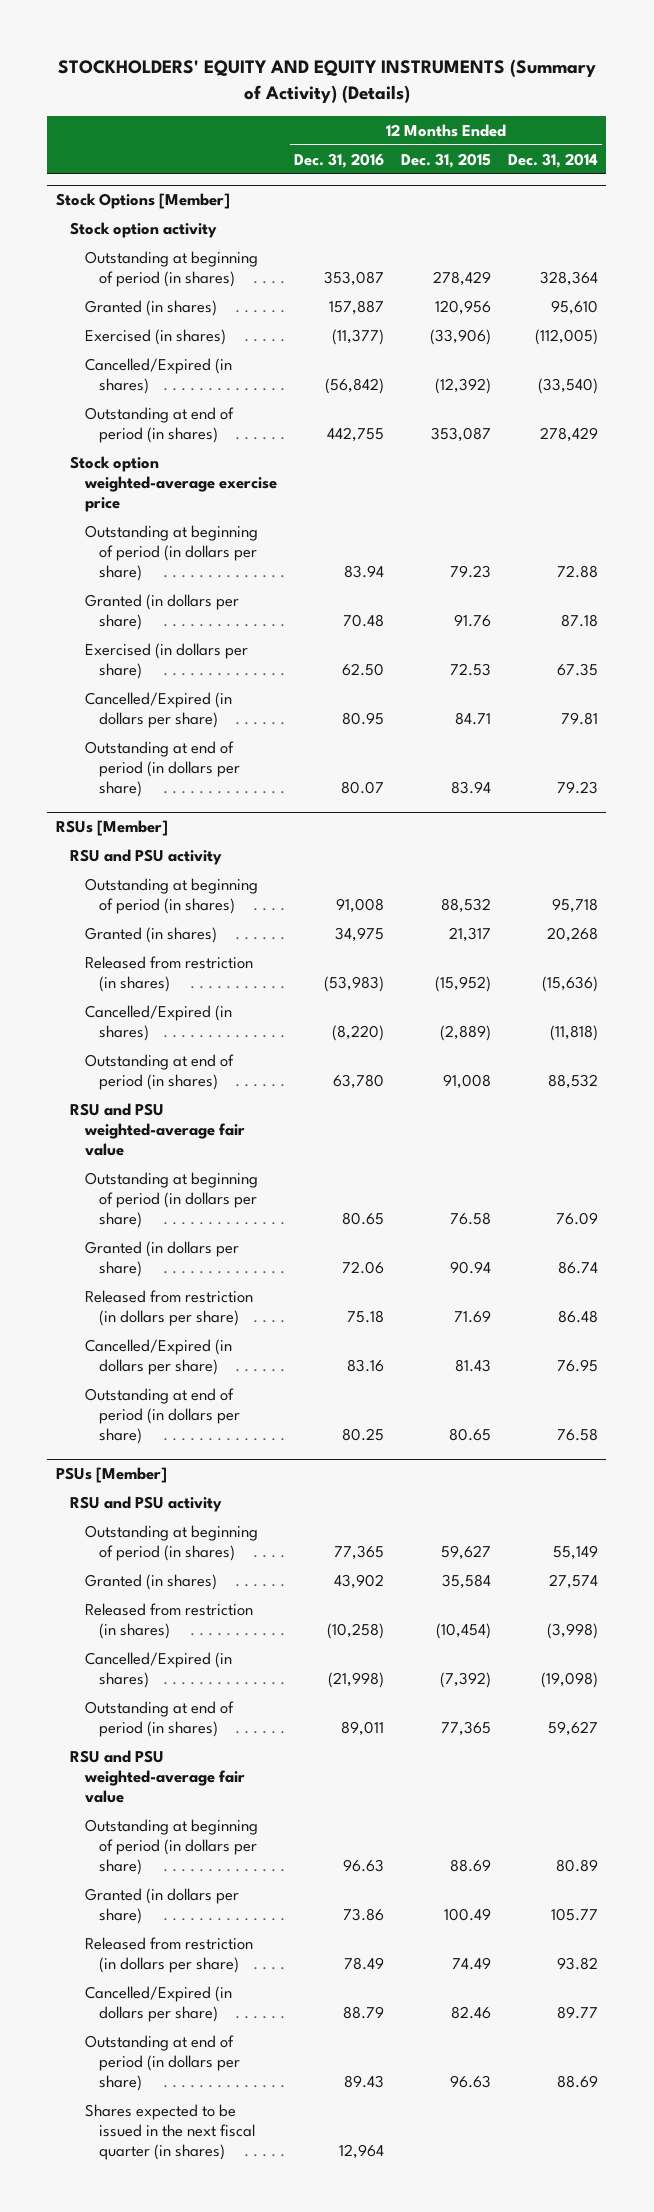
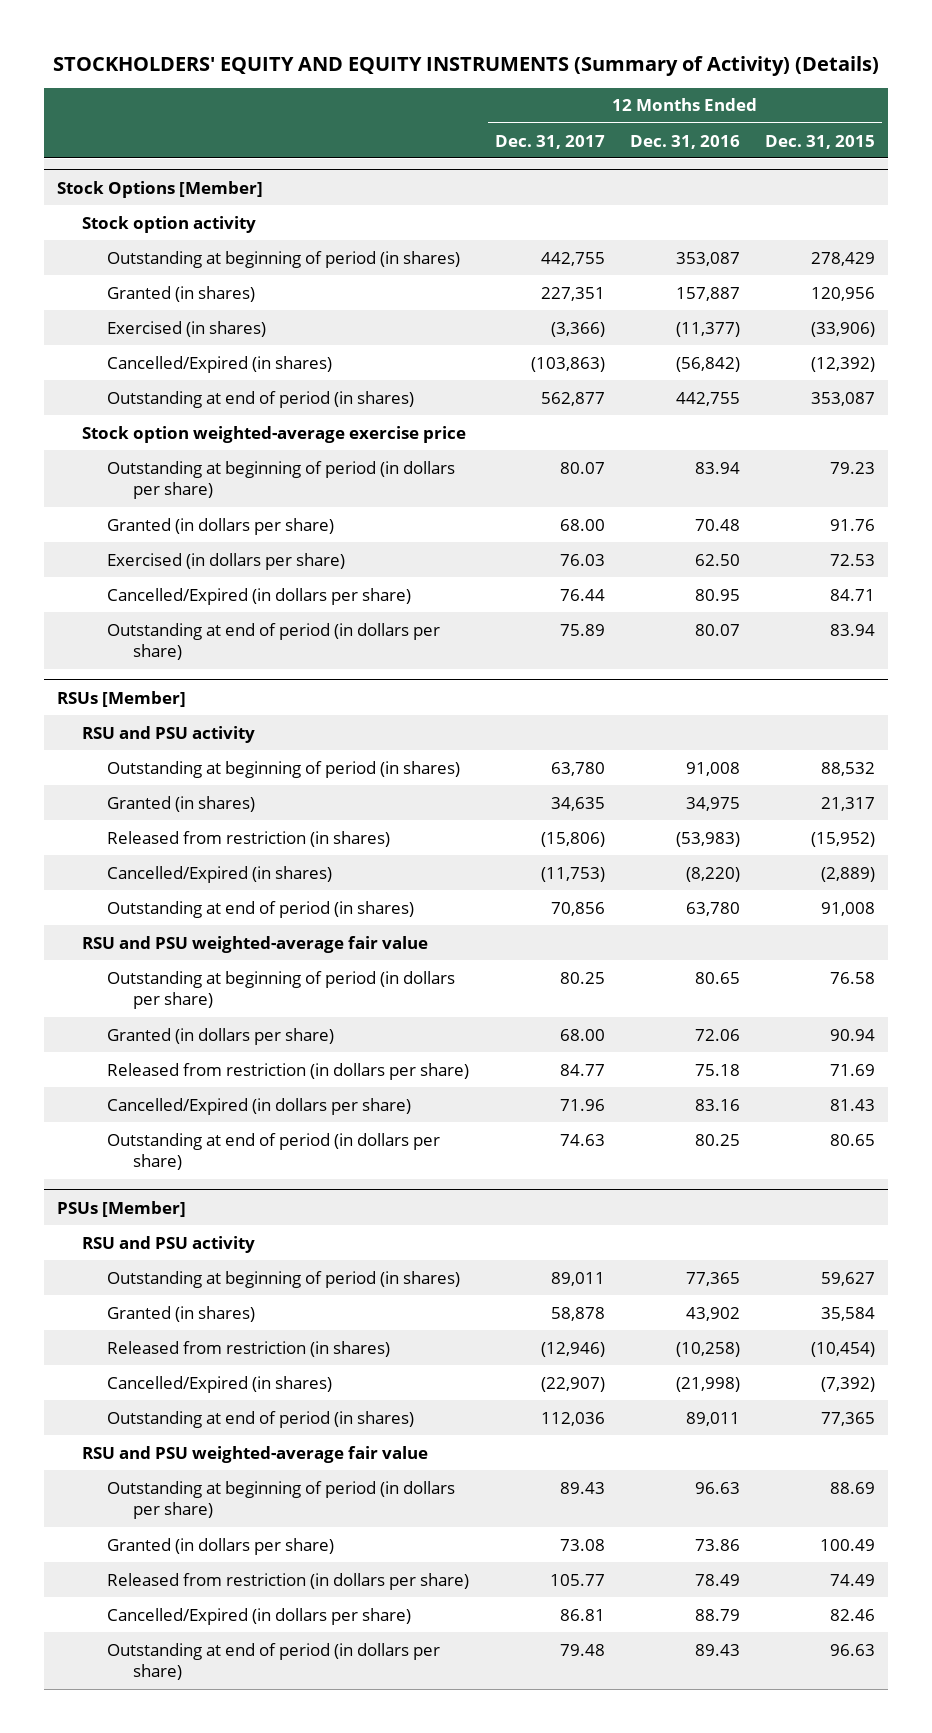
[507,152,598,168] Dec. 31, 2014 -> none
none -> [494,134,605,149] Dec. 31, 2017
[84,2103,256,2161] Shares expected to be issued in the next fiscal quarter (in shares) -> none

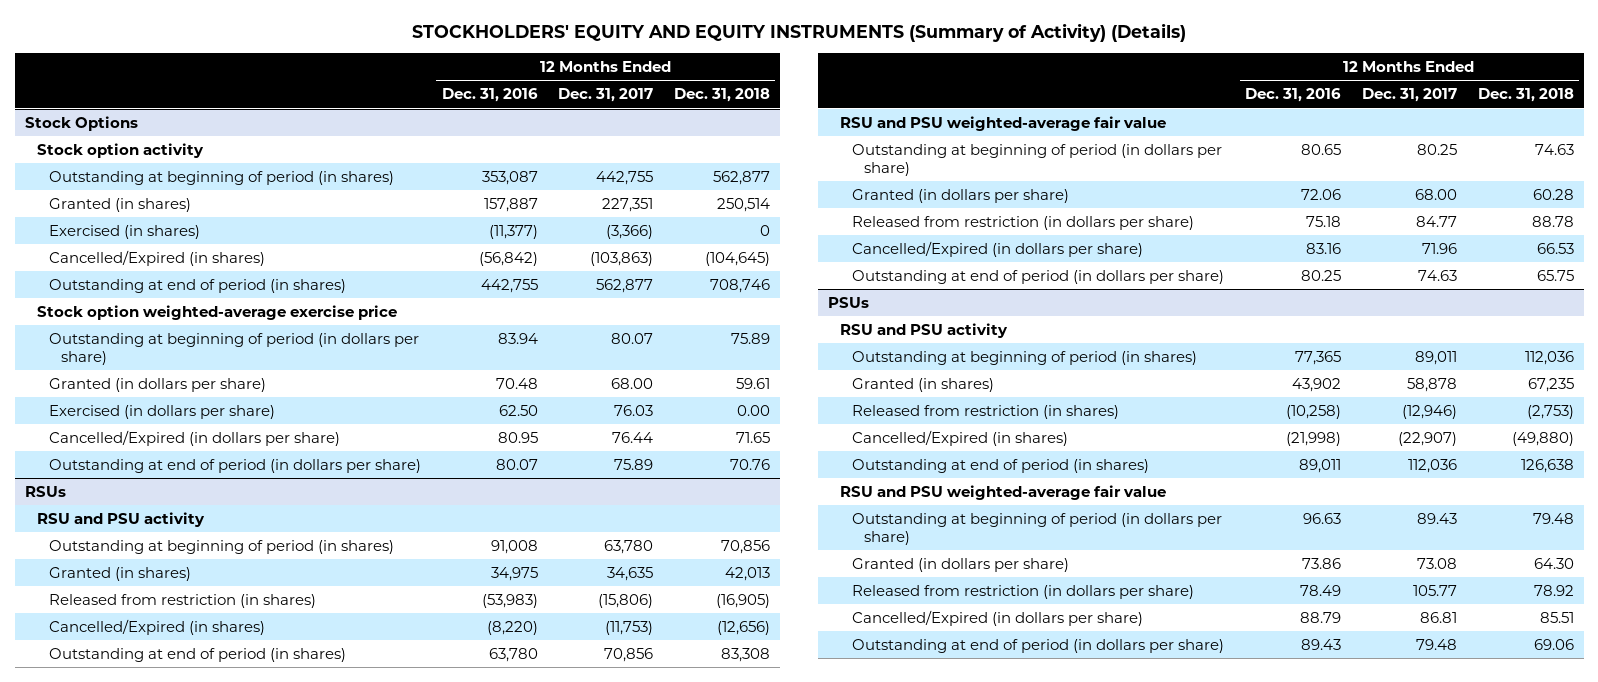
[765,134,876,149] Dec. 31, 2015 -> none
none -> [673,88,770,103] Dec. 31, 2018
[56,180,263,198] Stock Options [Member] -> [24,115,138,131] Stock Options
[56,690,186,707] RSUs [Member] -> [24,485,66,497] RSUs
[56,1200,186,1217] PSUs [Member] -> [828,296,870,308] PSUs

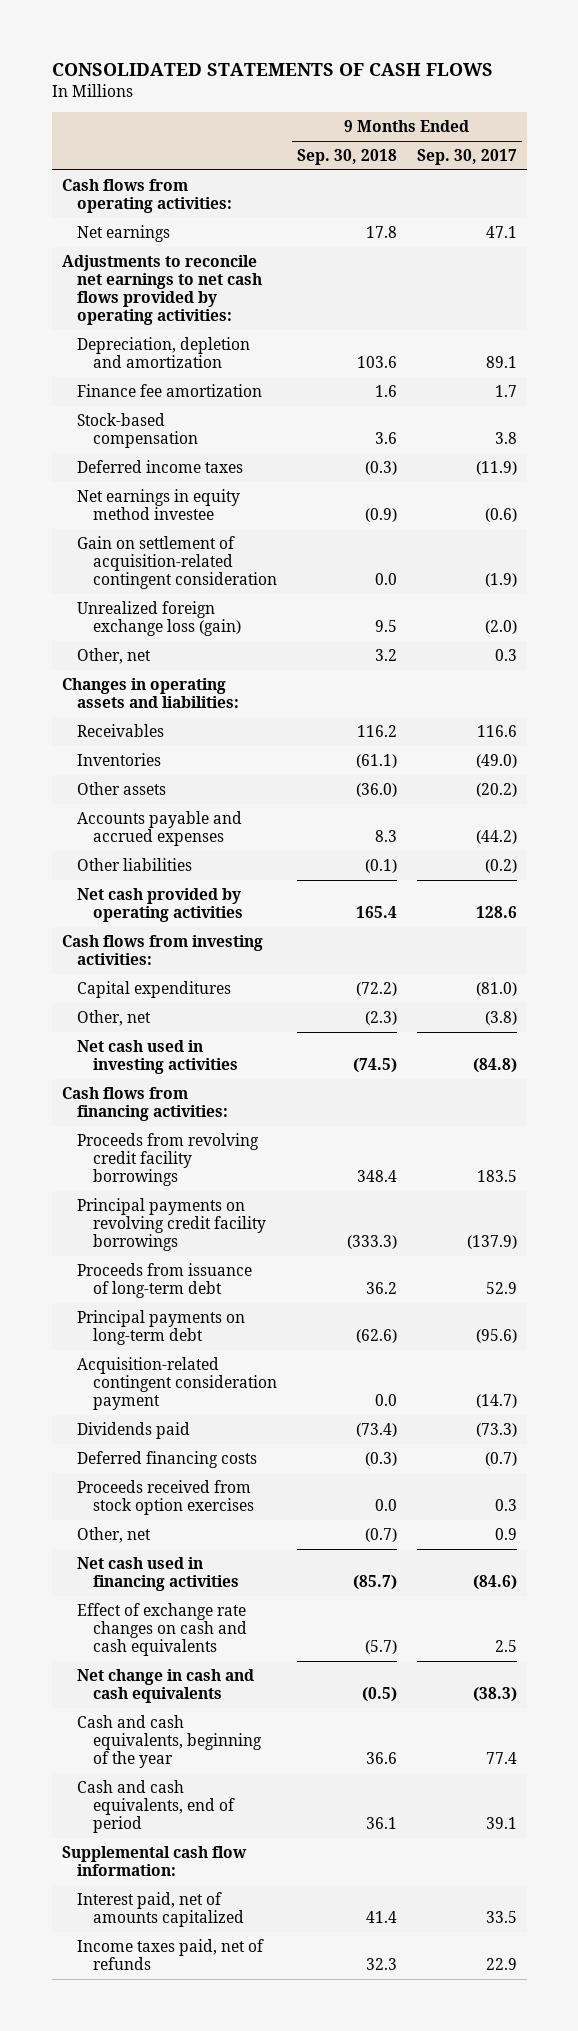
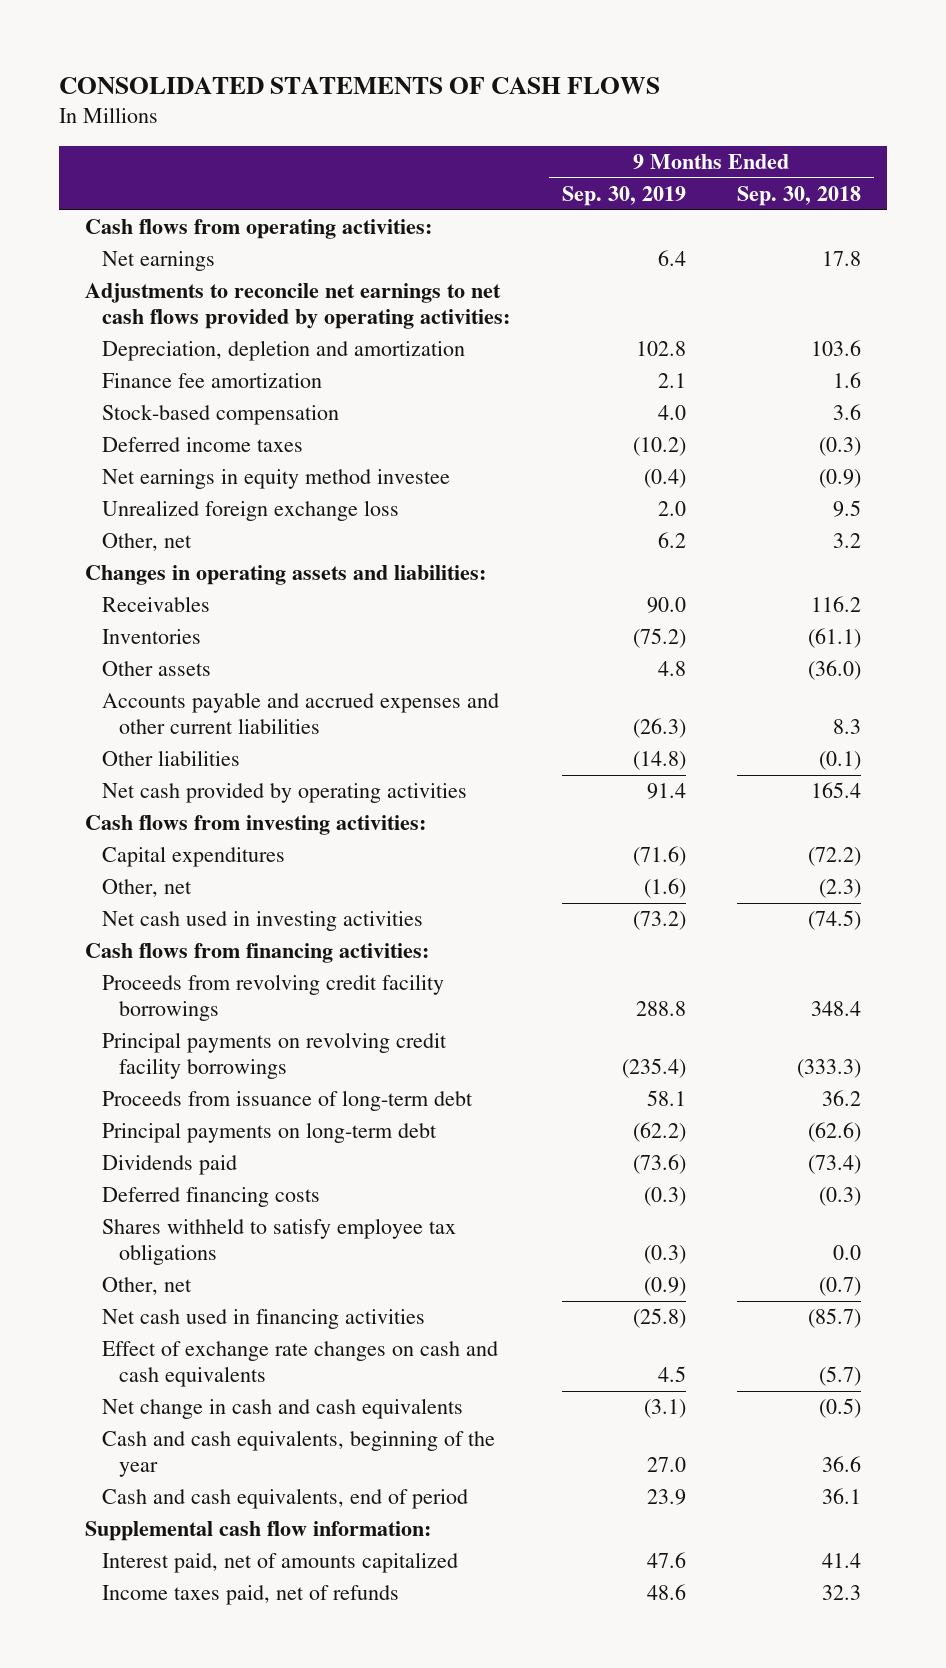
[416,149,517,166] Sep. 30, 2017 -> none
none -> [561,186,686,207] Sep. 30, 2019
[77,536,277,589] Gain on settlement of acquisition-related contingent consideration -> none
[77,601,241,636] Unrealized foreign exchange loss (gain) -> [102,500,400,522] Unrealized foreign exchange loss
[77,811,243,846] Accounts payable and accrued expenses -> [102,692,500,735] Accounts payable and accrued expenses and other current liabilities
[77,1357,277,1410] Acquisition-related contingent consideration payment -> none
[77,1480,254,1515] Proceeds received from stock option exercises -> none
none -> [102,1218,457,1266] Shares withheld to satisfy employee tax obligations

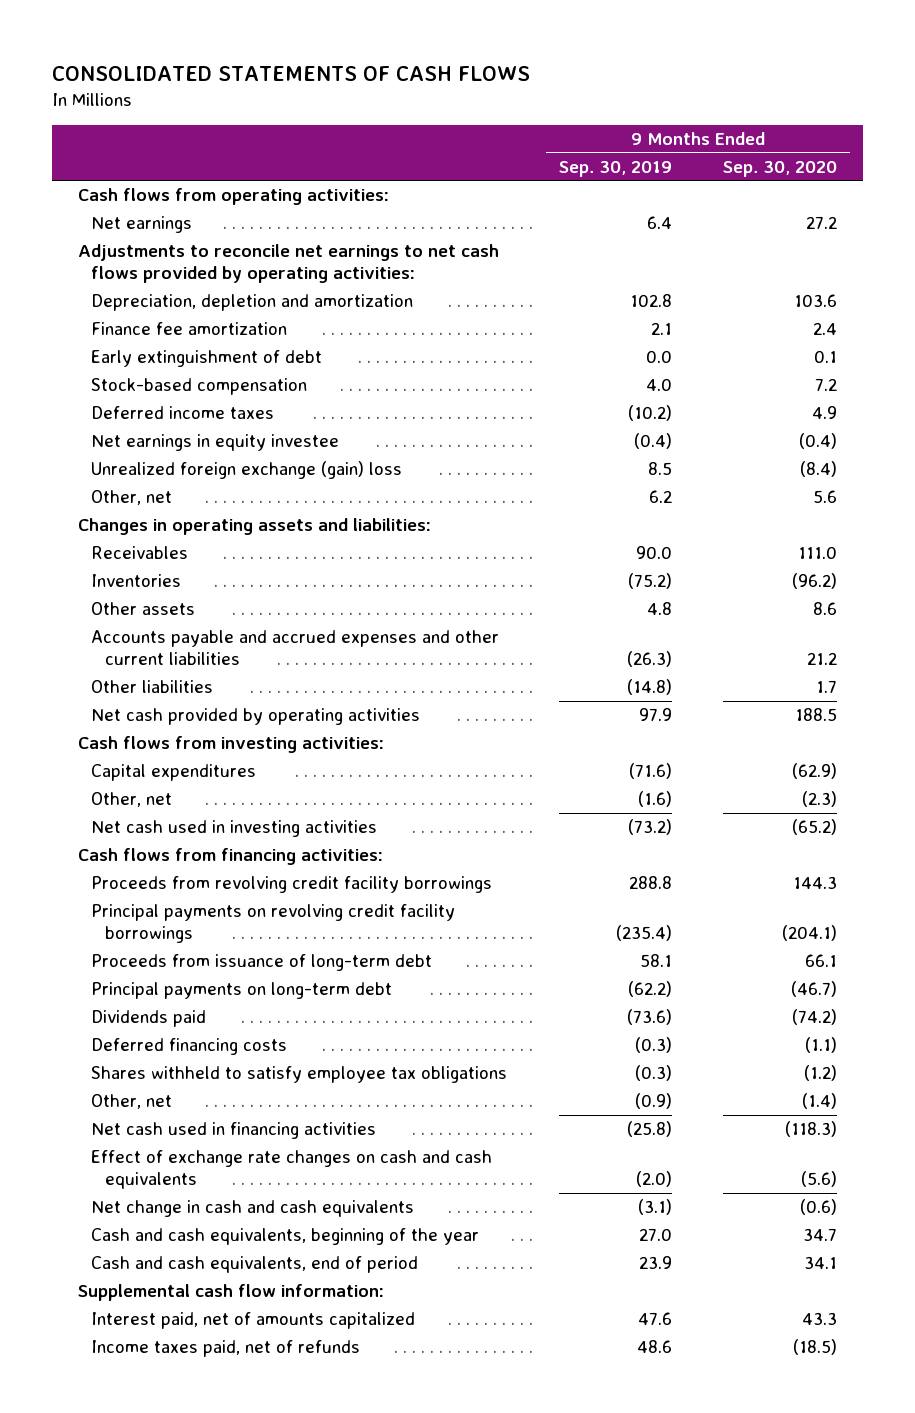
[737,186,862,207] Sep. 30, 2018 -> none
none -> [723,160,838,177] Sep. 30, 2020
none -> [91,350,323,368] Early extinguishment of debt
[102,469,451,490] Net earnings in equity method investee -> [91,434,340,452] Net earnings in equity investee
[102,500,400,522] Unrealized foreign exchange loss -> [91,461,403,480] Unrealized foreign exchange (gain) loss
[657,501,686,517] 2.0 -> [647,462,672,476] 8.5
[646,783,686,800] 91.4 -> [638,708,672,722] 97.9
[657,1366,686,1383] 4.5 -> [635,1170,672,1187] (2.0)

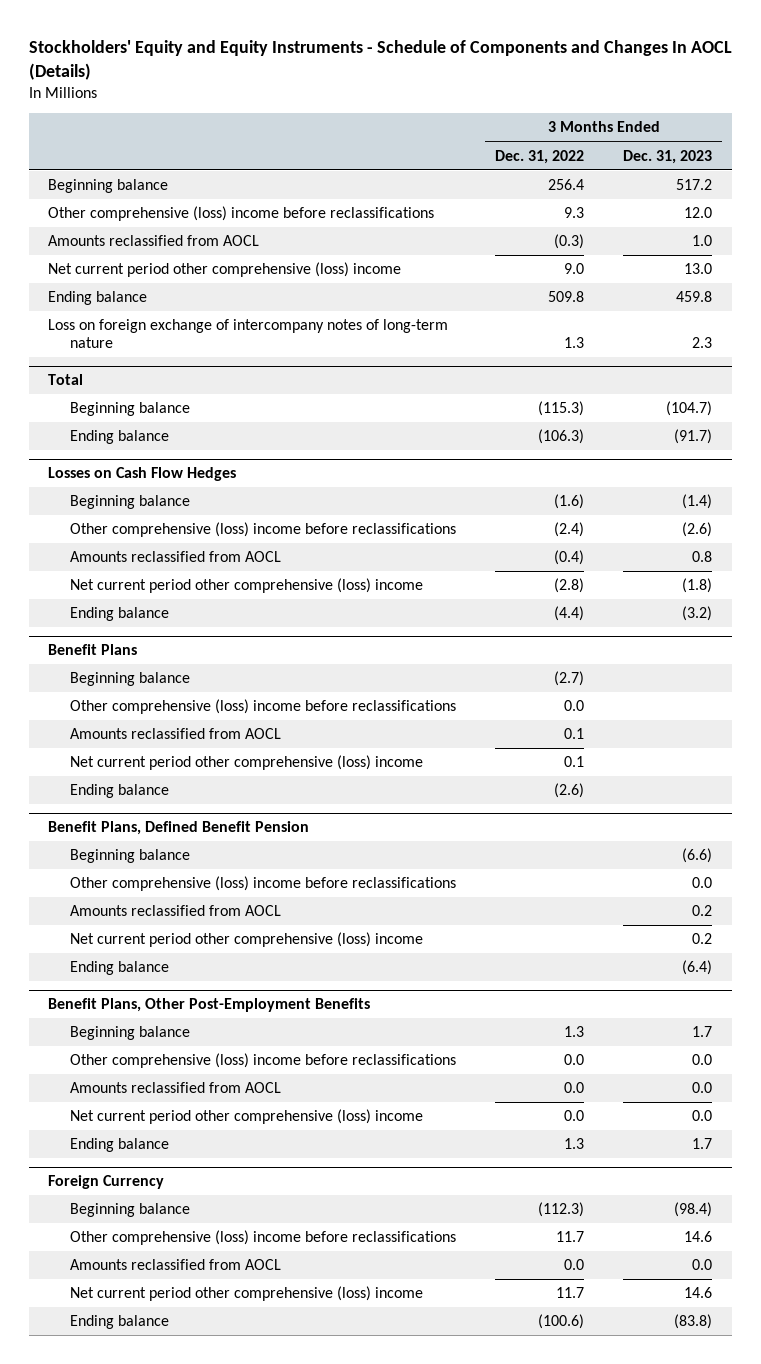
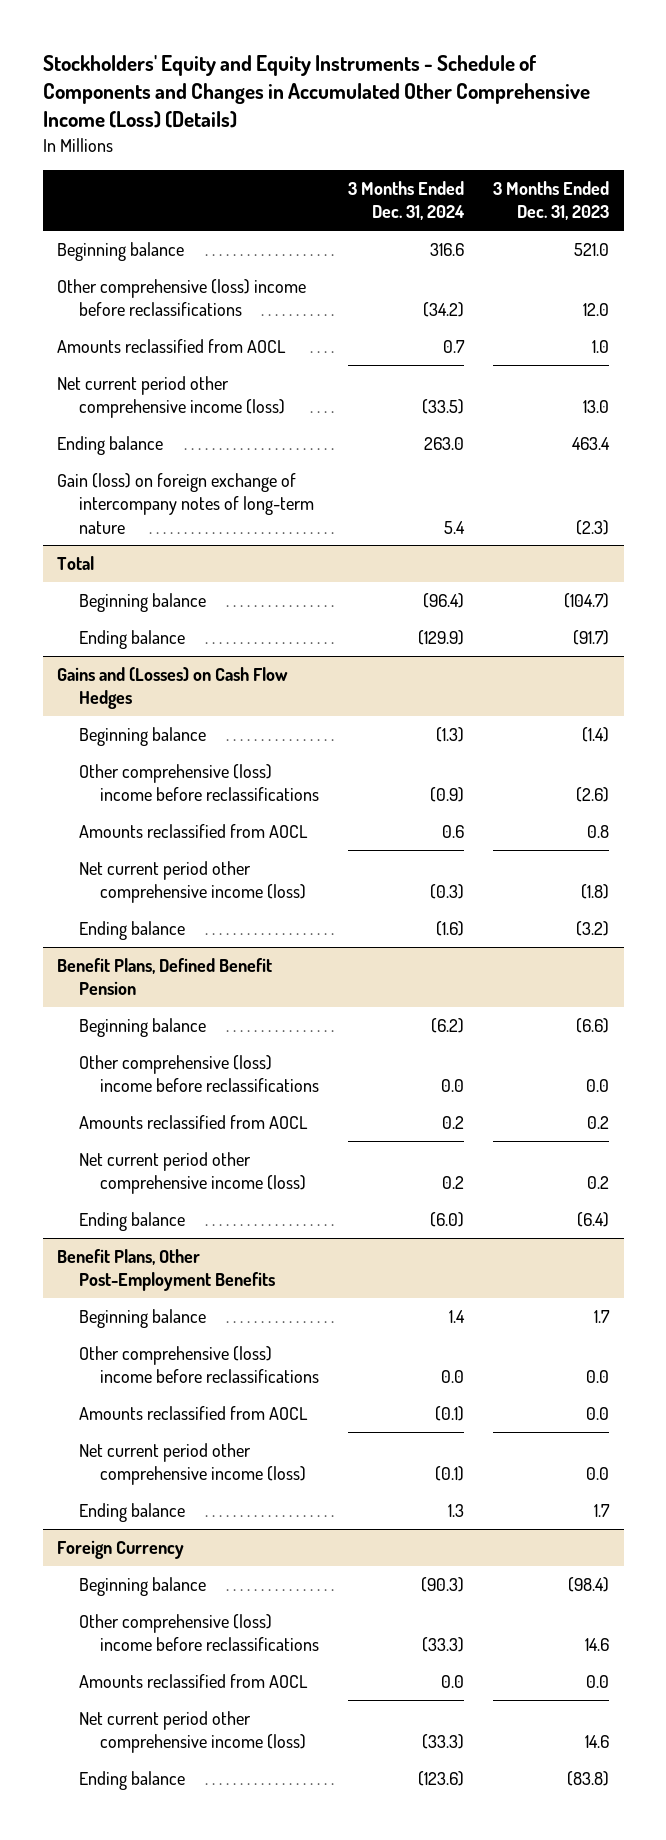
[28,39,732,80] Stockholders' Equity and Equity Instruments - Schedule of Components and Changes In AOCL (Details) -> [42,54,590,129] Stockholders' Equity and Equity Instruments - Schedule of Components and Changes in Accumulated Other Comprehensive Income (Loss) (Details)
[495,149,585,164] Dec. 31, 2022 -> none
none -> [348,180,466,221] 3 Months Ended Dec. 31, 2024
[676,179,713,191] 517.2 -> [574,243,610,257] 521.0
[48,262,402,278] Net current period other comprehensive (loss) income -> [57,376,285,419] Net current period other comprehensive income (loss)
[676,291,713,303] 459.8 -> [572,437,611,451] 463.4
[48,319,449,349] Loss on foreign exchange of intercompany notes of long-term nature -> [57,473,314,534] Gain (loss) on foreign exchange of intercompany notes of long-term nature
[692,337,713,349] 2.3 -> [576,519,610,535] (2.3)
[48,467,237,482] Losses on Cash Flow Hedges -> [57,667,289,710] Gains and (Losses) on Cash Flow Hedges
[69,578,423,594] Net current period other comprehensive (loss) income -> [78,861,307,904] Net current period other comprehensive income (loss)
[48,644,138,656] Benefit Plans -> none
[69,672,190,687] Beginning balance -> none
[69,699,456,715] Other comprehensive (loss) income before reclassifications -> none
[69,728,281,740] Amounts reclassified from AOCL -> none
[69,755,423,771] Net current period other comprehensive (loss) income -> none
[69,784,169,799] Ending balance -> none
[69,932,423,948] Net current period other comprehensive (loss) income -> [78,1152,307,1195] Net current period other comprehensive income (loss)
[69,1109,423,1125] Net current period other comprehensive (loss) income -> [78,1443,307,1486] Net current period other comprehensive income (loss)
[69,1286,423,1302] Net current period other comprehensive (loss) income -> [78,1711,307,1754] Net current period other comprehensive income (loss)

